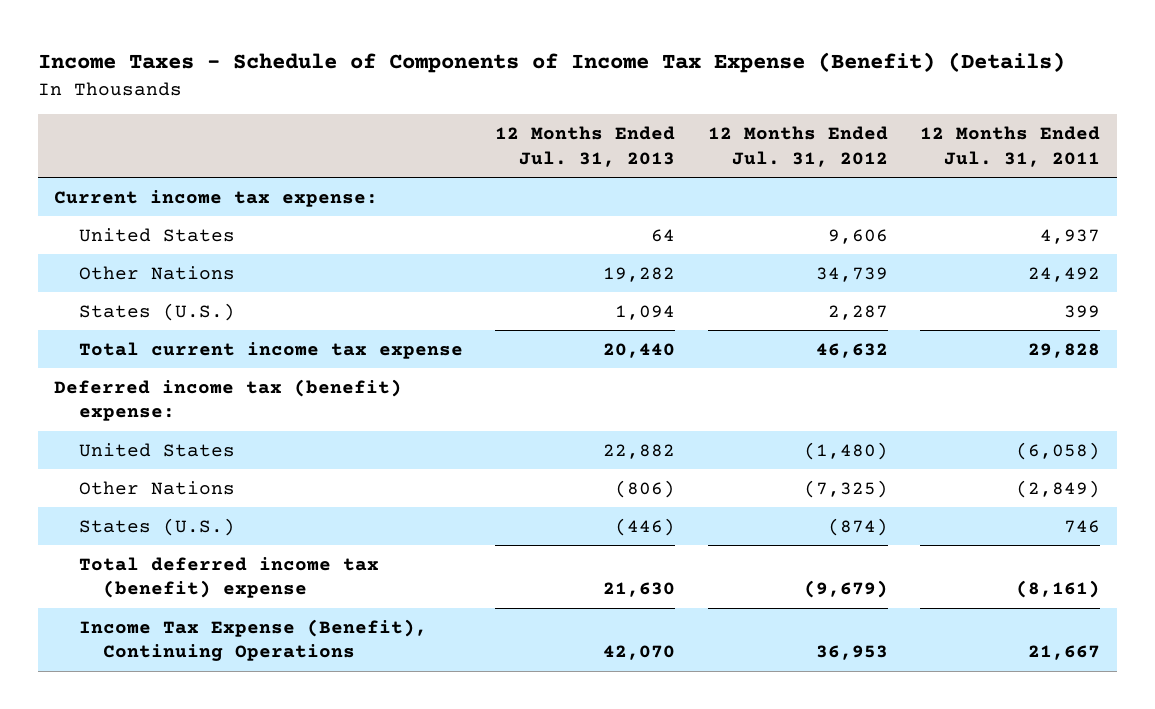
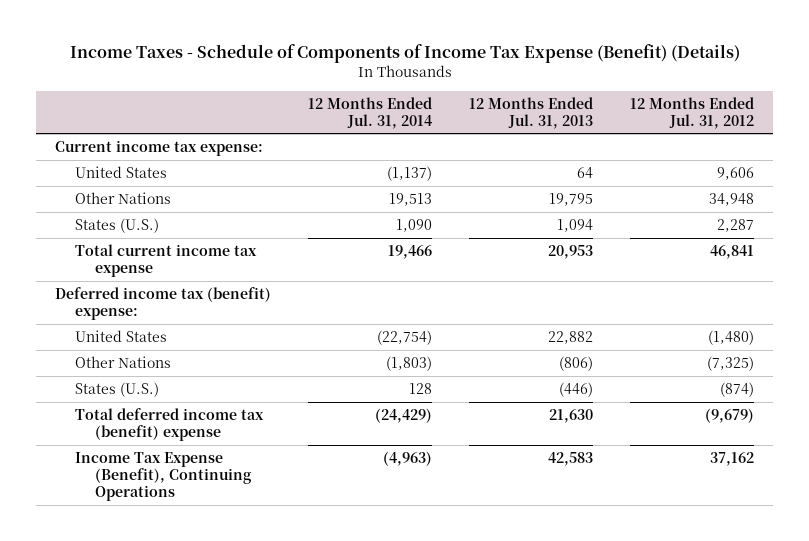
[920,126,1101,167] 12 Months Ended Jul. 31, 2011 -> none
none -> [307,96,432,129] 12 Months Ended Jul. 31, 2014
[603,266,676,282] 19,282 -> [549,192,594,206] 19,795
[815,266,888,282] 34,739 -> [709,192,755,206] 34,948
[603,342,676,358] 20,440 -> [548,244,594,259] 20,953
[815,342,888,358] 46,632 -> [710,244,755,259] 46,841
[603,645,676,661] 42,070 -> [548,451,594,466] 42,583
[815,645,888,661] 36,953 -> [710,451,755,466] 37,162

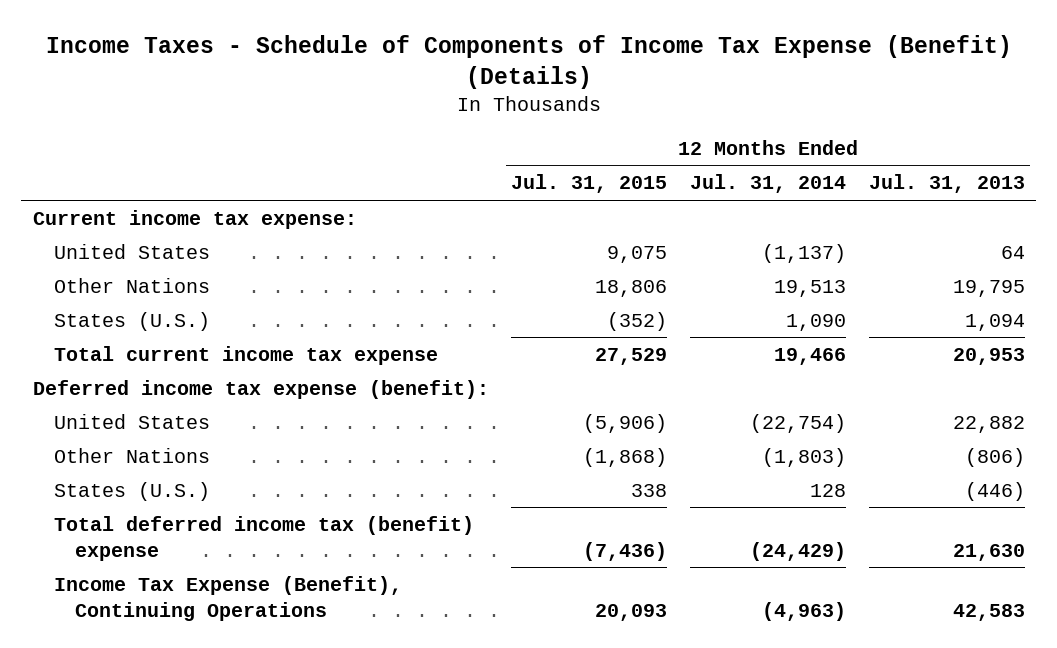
[630,96,755,129] 12 Months Ended Jul. 31, 2012 -> none
none -> [511,174,668,194] Jul. 31, 2015
[54,286,271,321] Deferred income tax (benefit) expense: -> [32,379,489,399] Deferred income tax expense (benefit):

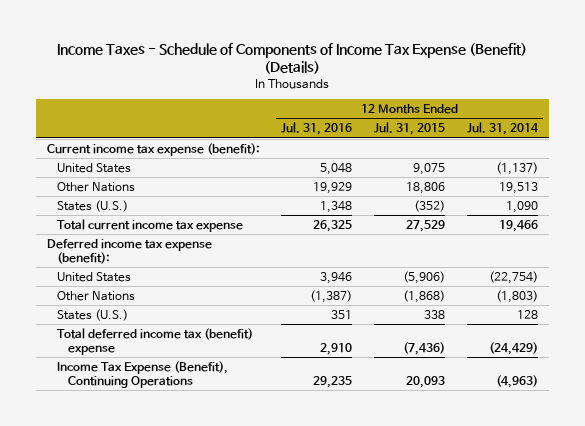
[868,174,1025,194] Jul. 31, 2013 -> none
none -> [281,122,353,136] Jul. 31, 2016
[32,209,357,229] Current income tax expense: -> [46,142,260,156] Current income tax expense (benefit):

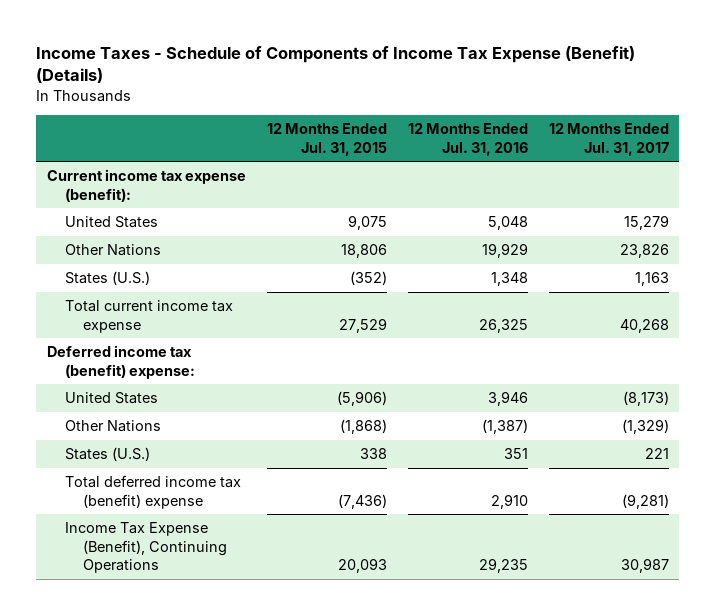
[466,122,539,136] Jul. 31, 2014 -> none
none -> [548,122,669,156] 12 Months Ended Jul. 31, 2017
[46,238,212,265] Deferred income tax expense (benefit): -> [46,345,195,379] Deferred income tax (benefit) expense:

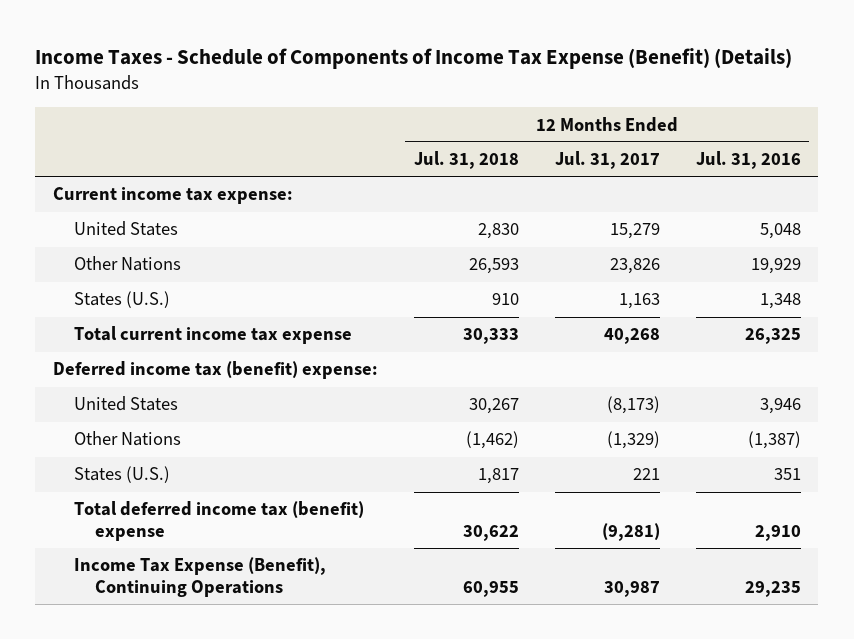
[266,122,387,156] 12 Months Ended Jul. 31, 2015 -> none
none -> [413,151,519,170] Jul. 31, 2018
[46,169,246,202] Current income tax expense (benefit): -> [53,187,294,205] Current income tax expense:

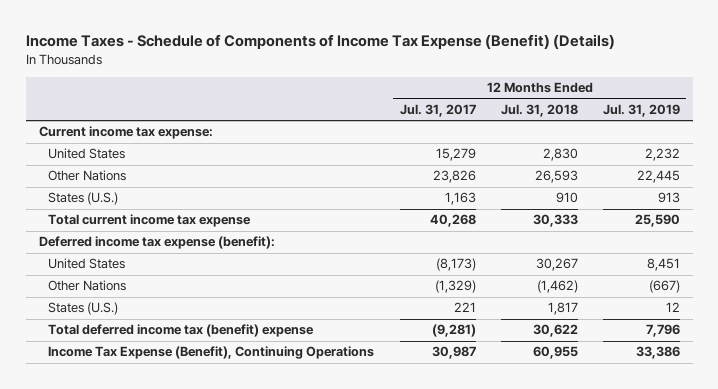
[695,151,801,170] Jul. 31, 2016 -> none
none -> [602,104,680,118] Jul. 31, 2019
[53,361,379,380] Deferred income tax (benefit) expense: -> [38,236,275,250] Deferred income tax expense (benefit):

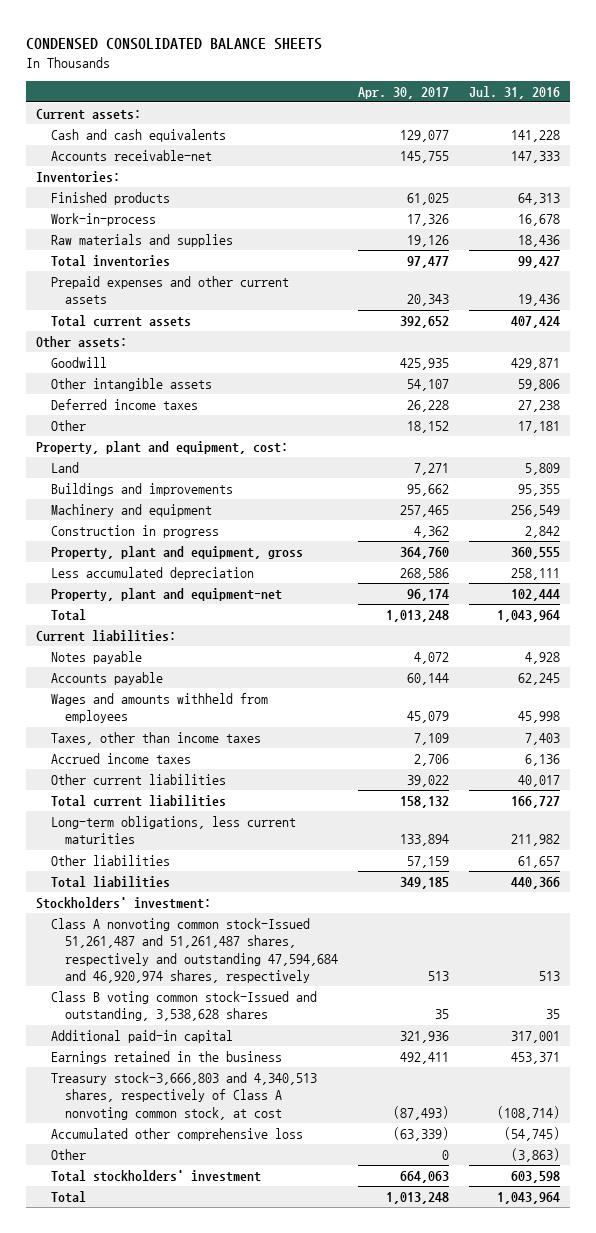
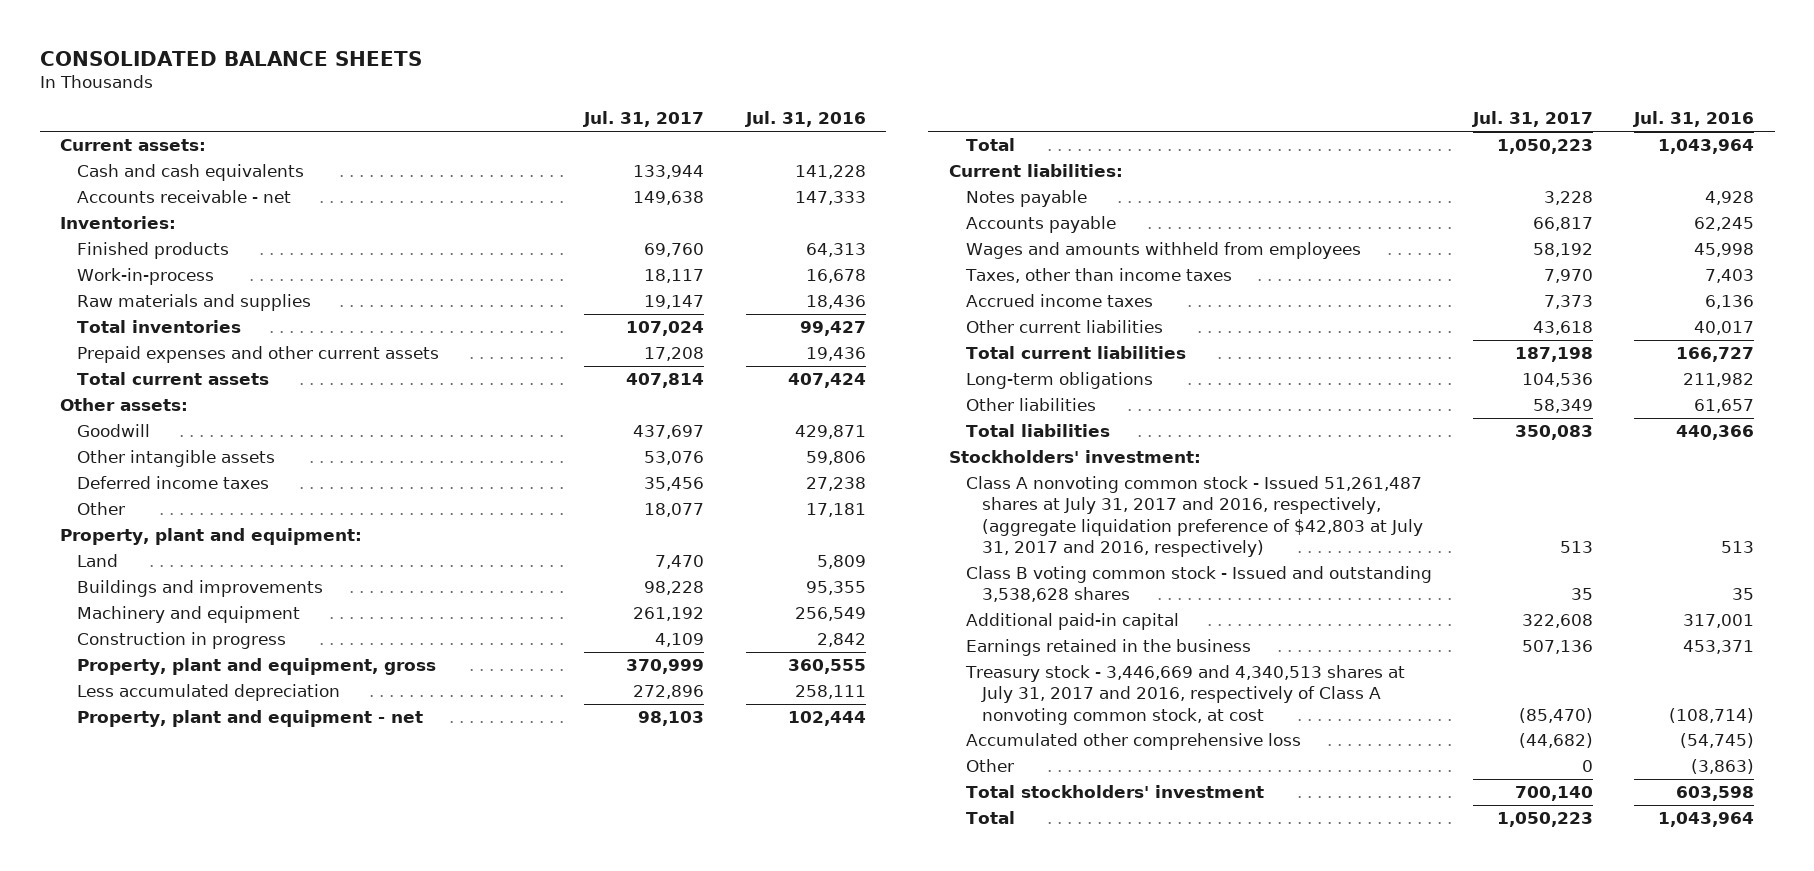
[25,37,322,50] CONDENSED CONSOLIDATED BALANCE SHEETS -> [39,50,422,66] CONSOLIDATED BALANCE SHEETS
[358,86,450,99] Apr. 30, 2017 -> none
none -> [583,111,705,128] Jul. 31, 2017
[50,150,212,162] Accounts receivable-net -> [77,190,292,204] Accounts receivable - net
[35,441,288,455] Property, plant and equipment, cost: -> [60,528,363,546] Property, plant and equipment:
[50,588,282,602] Property, plant and equipment-net -> [77,710,424,728] Property, plant and equipment - net
[50,816,296,845] Long-term obligations, less current maturities -> [965,372,1153,390] Long-term obligations
[50,918,339,984] Class A nonvoting common stock-Issued 51,261,487 and 51,261,487 shares, respectively and outstanding 47,594,684 and 46,920,974 shares, respectively -> [965,476,1424,557] Class A nonvoting common stock - Issued 51,261,487 shares at July 31, 2017 and 2016, respectively, (aggregate liquidation preference of $42,803 at July 31, 2017 and 2016, respectively)
[50,991,317,1022] Class B voting common stock-Issued and outstanding, 3,538,628 shares -> [965,566,1432,603] Class B voting common stock - Issued and outstanding 3,538,628 shares
[50,1072,317,1120] Treasury stock-3,666,803 and 4,340,513 shares, respectively of Class A nonvoting common stock, at cost -> [964,665,1405,725] Treasury stock - 3,446,669 and 4,340,513 shares at July 31, 2017 and 2016, respectively of Class A nonvoting common stock, at cost

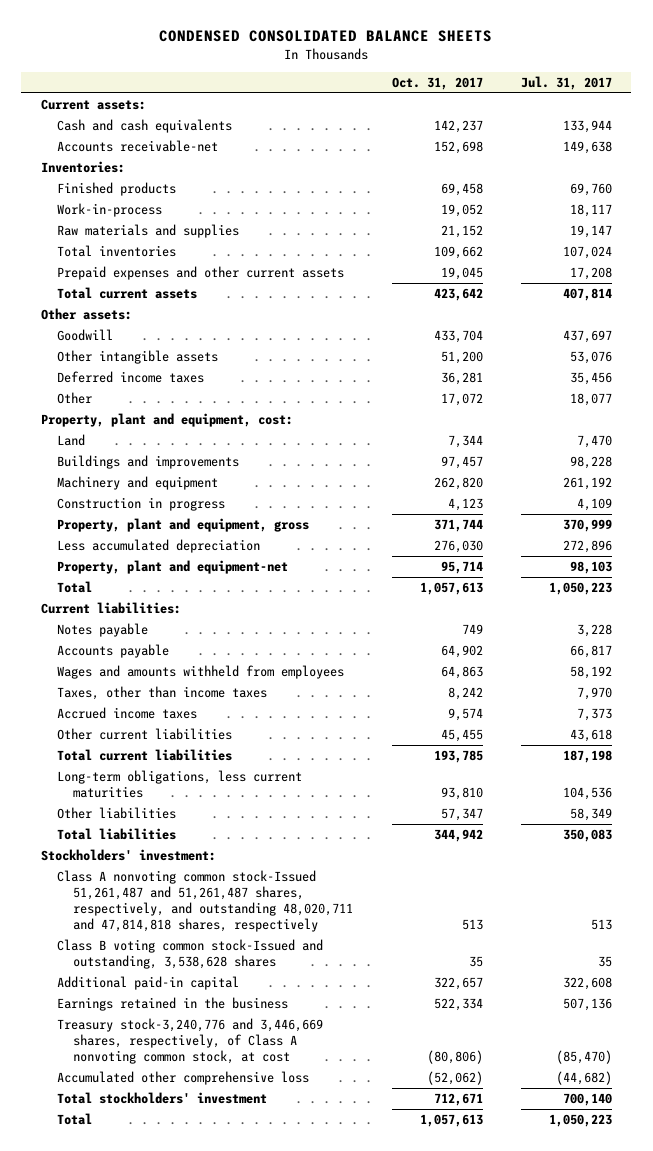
[39,50,422,66] CONSOLIDATED BALANCE SHEETS -> [159,30,493,43] CONDENSED CONSOLIDATED BALANCE SHEETS
[744,111,866,128] Jul. 31, 2016 -> none
none -> [391,76,483,90] Oct. 31, 2017
[77,190,292,204] Accounts receivable - net -> [56,140,218,153] Accounts receivable-net
[60,528,363,546] Property, plant and equipment: -> [40,413,293,428] Property, plant and equipment, cost:
[77,710,424,728] Property, plant and equipment - net -> [56,560,288,575] Property, plant and equipment-net
[965,372,1153,390] Long-term obligations -> [56,770,302,799] Long-term obligations, less current maturities
[965,476,1424,557] Class A nonvoting common stock - Issued 51,261,487 shares at July 31, 2017 and 2016, respectively, (aggregate liquidation preference of $42,803 at July 31, 2017 and 2016, respectively) -> [56,870,354,933] Class A nonvoting common stock-Issued 51,261,487 and 51,261,487 shares, respectively, and outstanding 48,020,711 and 47,814,818 shares, respectively
[965,566,1432,603] Class B voting common stock - Issued and outstanding 3,538,628 shares -> [56,939,323,970] Class B voting common stock-Issued and outstanding, 3,538,628 shares
[964,665,1405,725] Treasury stock - 3,446,669 and 4,340,513 shares at July 31, 2017 and 2016, respectively of Class A nonvoting common stock, at cost -> [56,1018,323,1065] Treasury stock-3,240,776 and 3,446,669 shares, respectively, of Class A nonvoting common stock, at cost
[965,759,1014,773] Other -> none

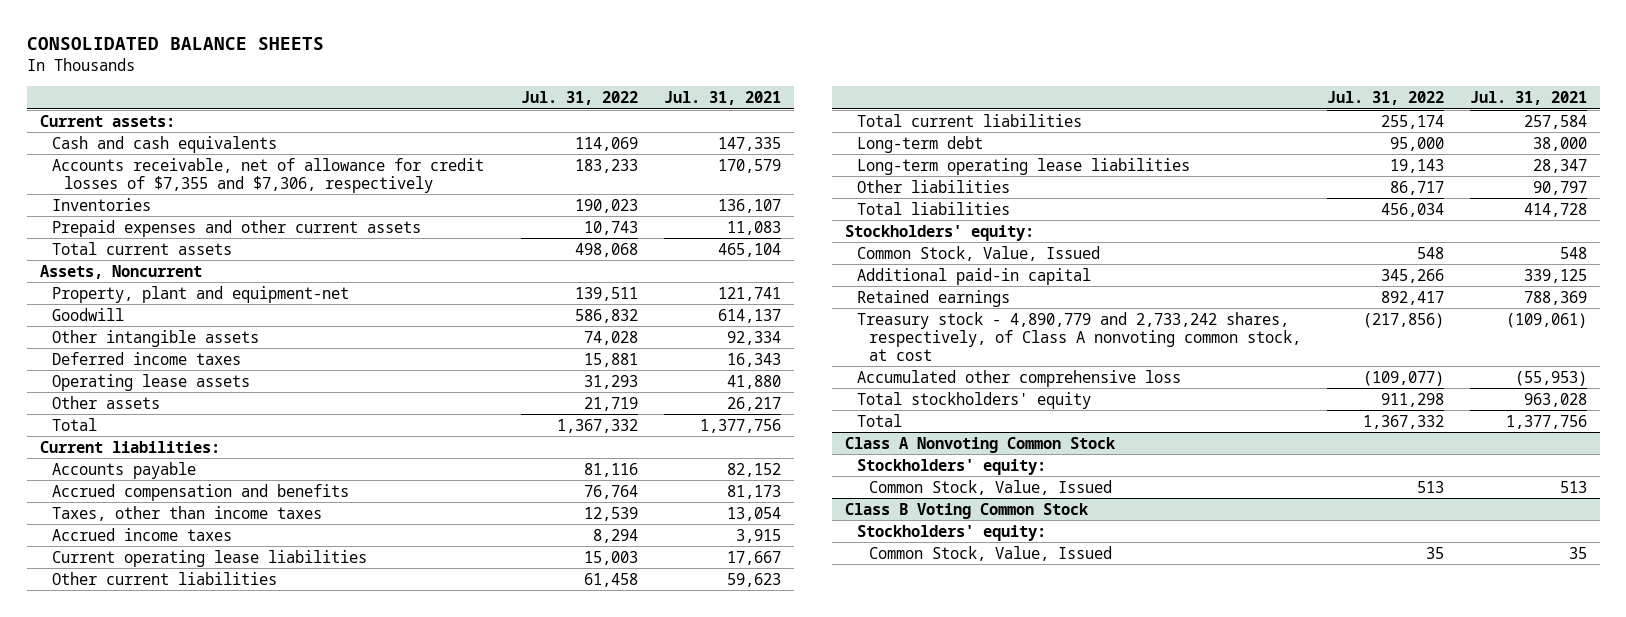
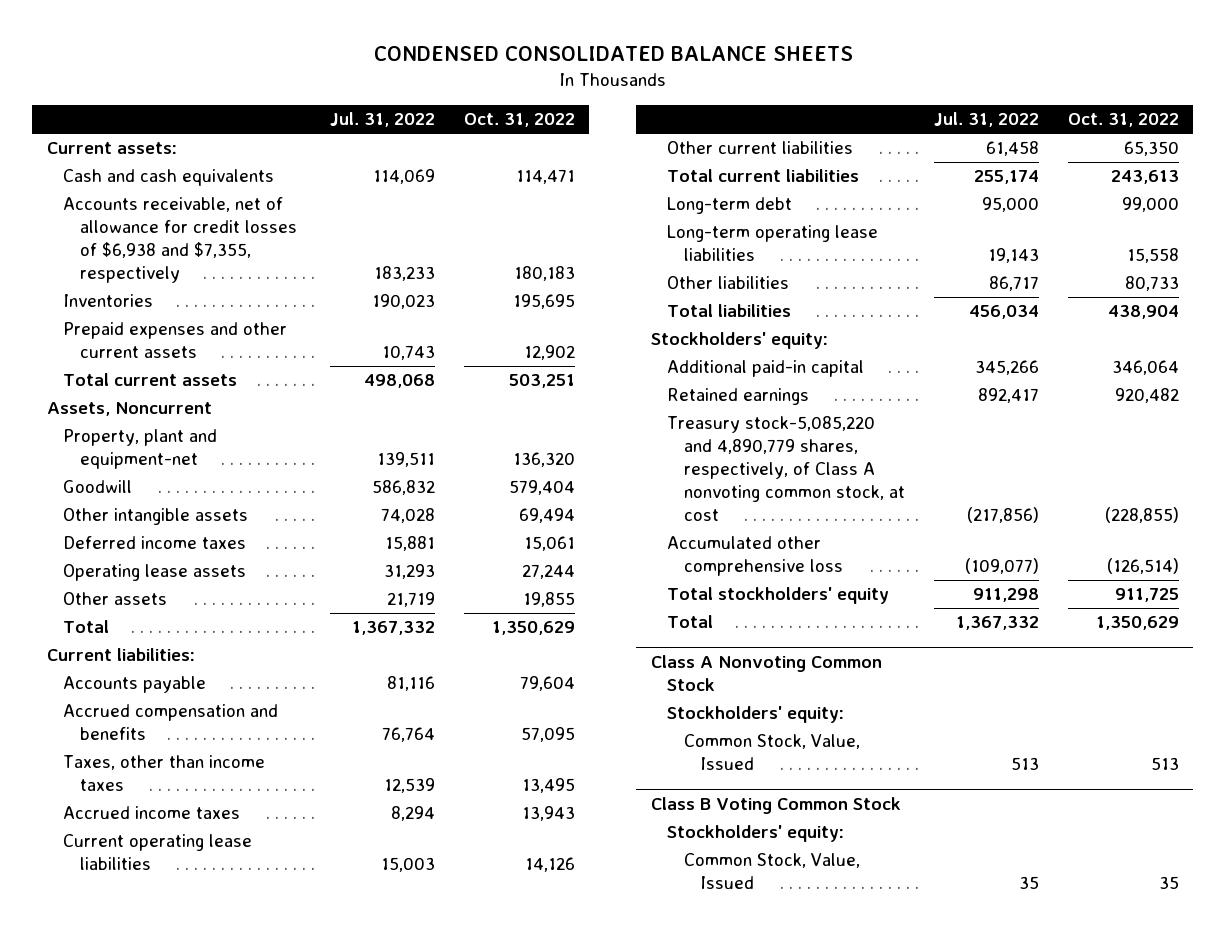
[26,37,324,51] CONSOLIDATED BALANCE SHEETS -> [373,46,853,62] CONDENSED CONSOLIDATED BALANCE SHEETS
[664,91,782,106] Jul. 31, 2021 -> none
none -> [463,113,575,128] Oct. 31, 2022
[51,157,484,193] Accounts receivable, net of allowance for credit losses of $7,355 and $7,306, respectively -> [63,197,297,284] Accounts receivable, net of allowance for credit losses of $6,938 and $7,355, respectively
[857,245,1101,261] Common Stock, Value, Issued -> none
[857,311,1302,361] Treasury stock - 4,890,779 and 2,733,242 shares, respectively, of Class A nonvoting common stock, at cost -> [667,416,905,522] Treasury stock-5,085,220 and 4,890,779 shares, respectively, of Class A nonvoting common stock, at cost

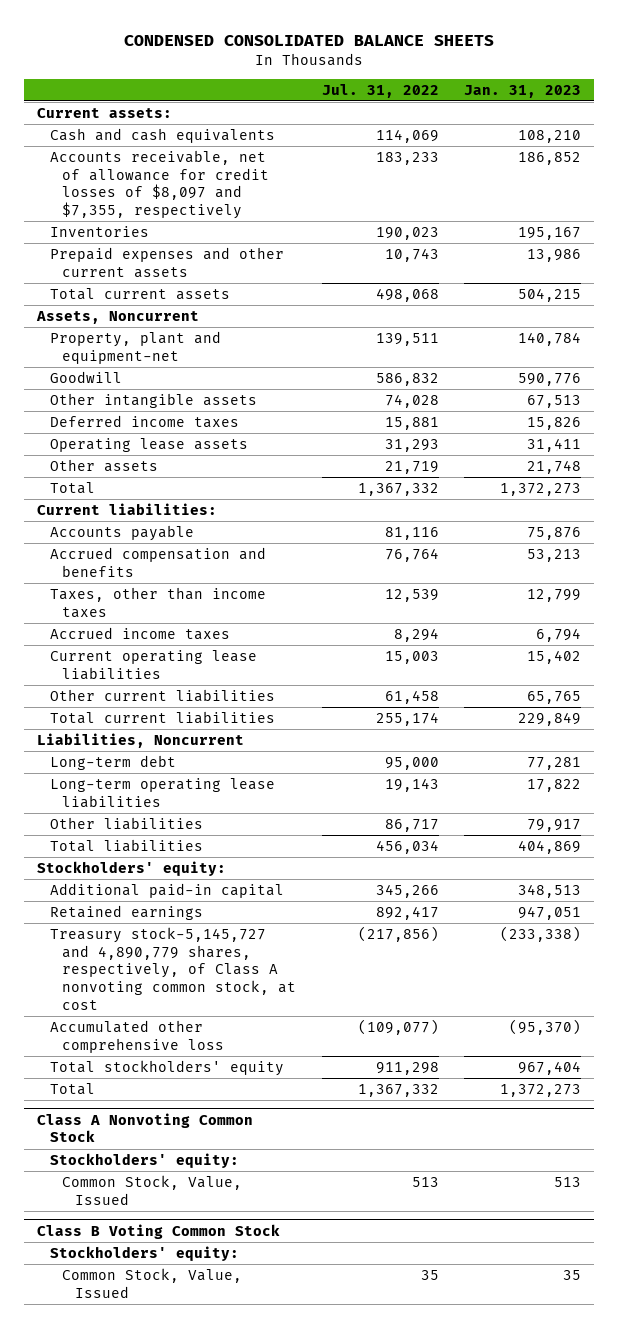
[463,113,575,128] Oct. 31, 2022 -> none
none -> [463,84,581,98] Jan. 31, 2023
[63,197,297,284] Accounts receivable, net of allowance for credit losses of $6,938 and $7,355, respectively -> [49,149,270,220] Accounts receivable, net of allowance for credit losses of $8,097 and $7,355, respectively
none -> [36,732,244,748] Liabilities, Noncurrent
[667,416,905,522] Treasury stock-5,085,220 and 4,890,779 shares, respectively, of Class A nonvoting common stock, at cost -> [49,926,297,1010] Treasury stock-5,145,727 and 4,890,779 shares, respectively, of Class A nonvoting common stock, at cost

